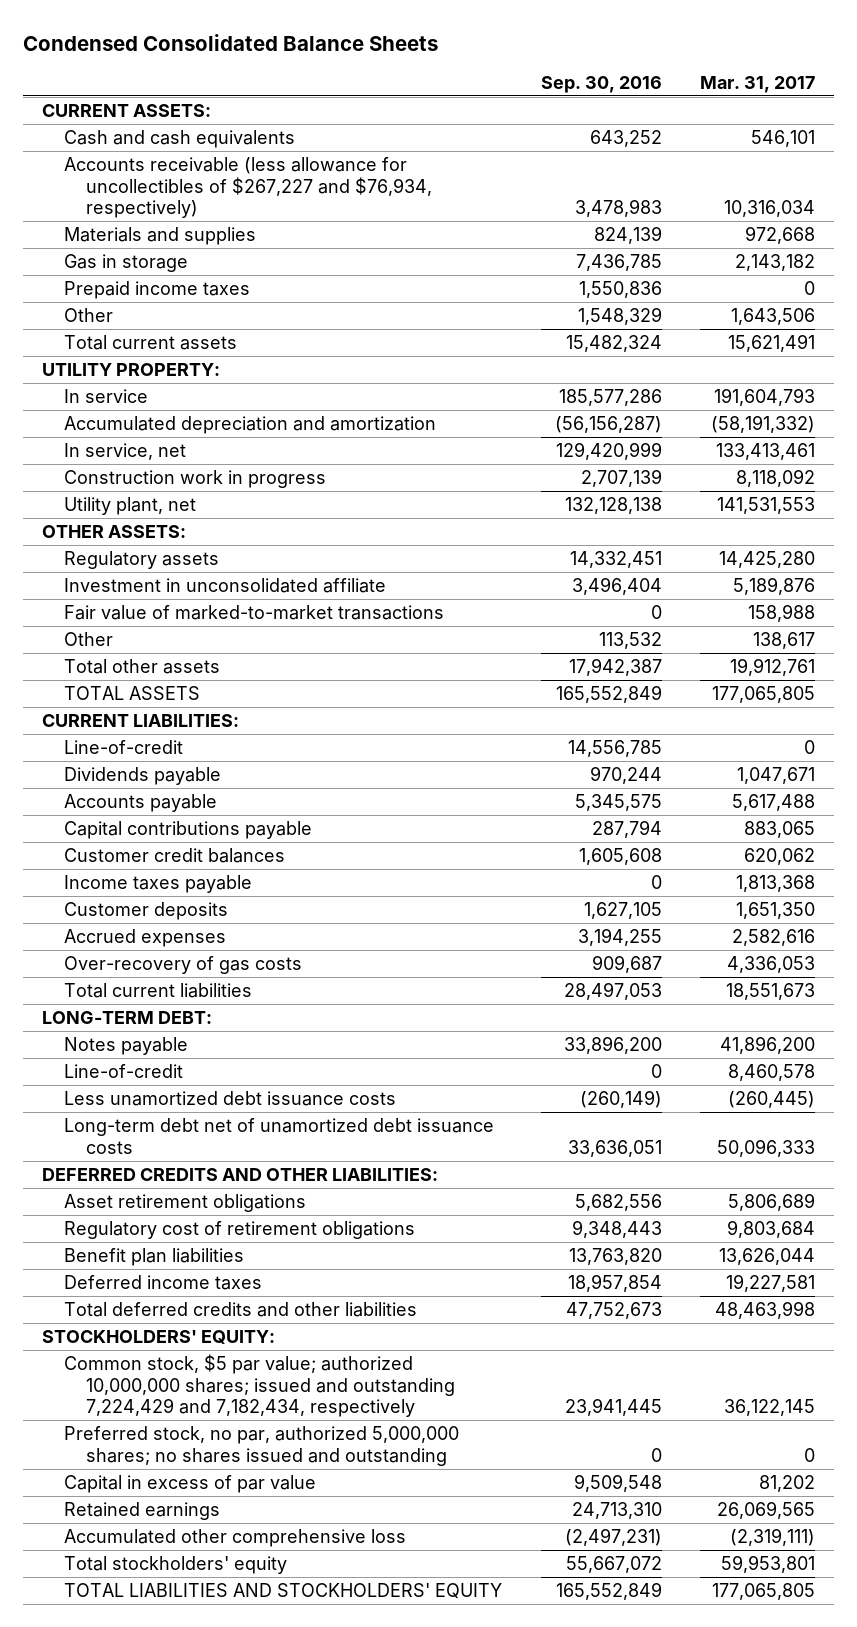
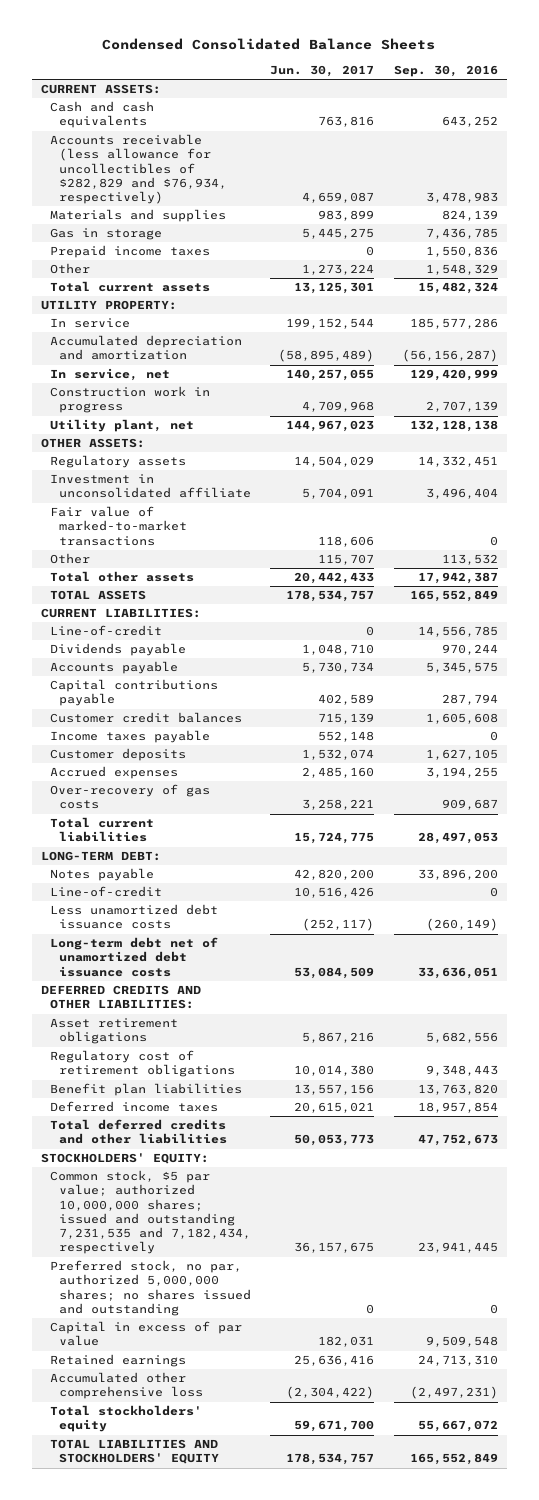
[700,75,816,93] Mar. 31, 2017 -> none
none -> [270,65,375,78] Jun. 30, 2017
[64,157,433,219] Accounts receivable (less allowance for uncollectibles of $267,227 and $76,934, respectively) -> [50,134,228,205] Accounts receivable (less allowance for uncollectibles of $282,829 and $76,934, respectively)
[64,1354,456,1418] Common stock, $5 par value; authorized 10,000,000 shares; issued and outstanding 7,224,429 and 7,182,434, respectively -> [50,1170,252,1255] Common stock, $5 par value; authorized 10,000,000 shares; issued and outstanding 7,231,535 and 7,182,434, respectively

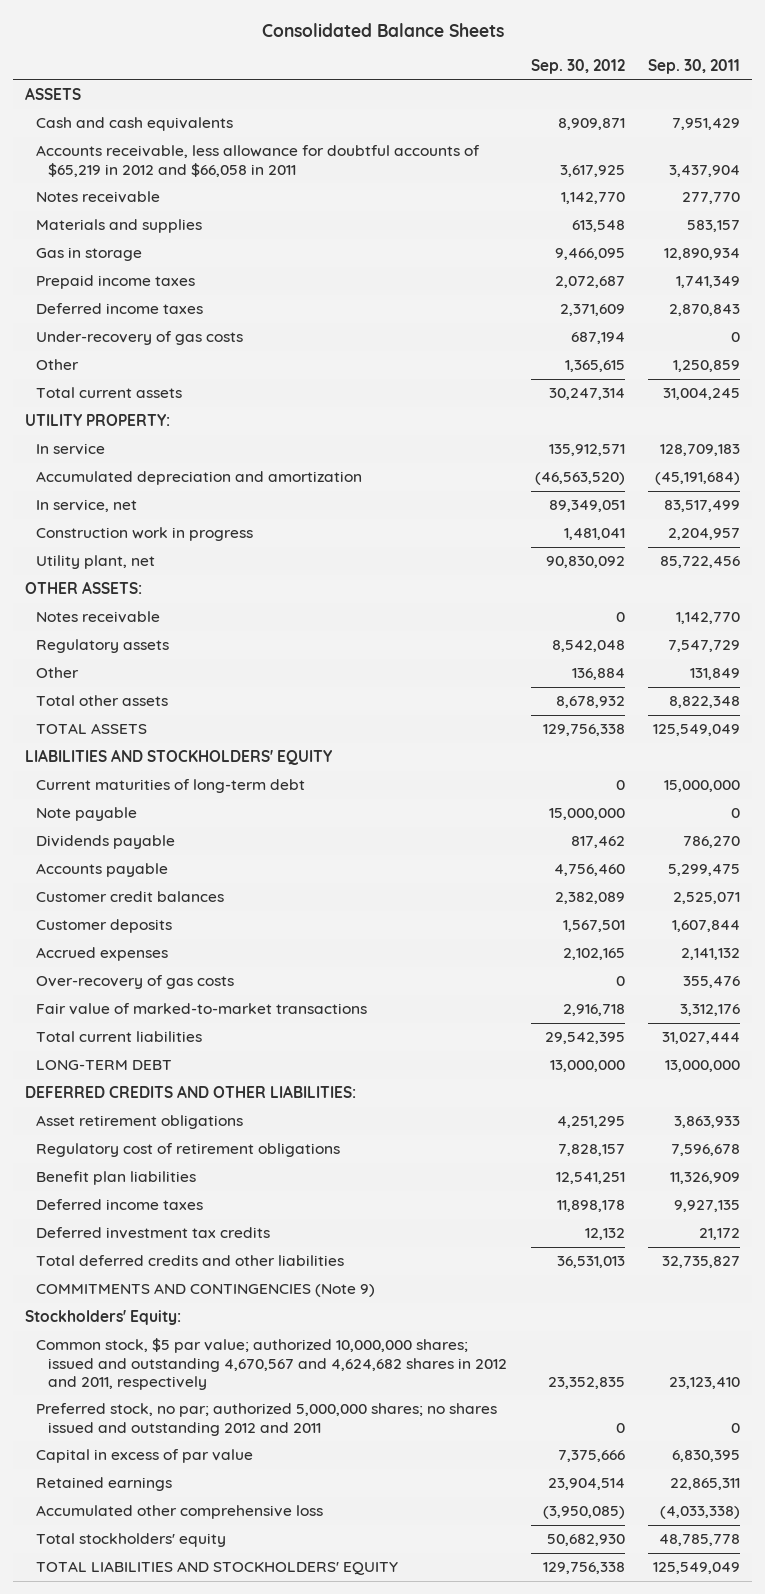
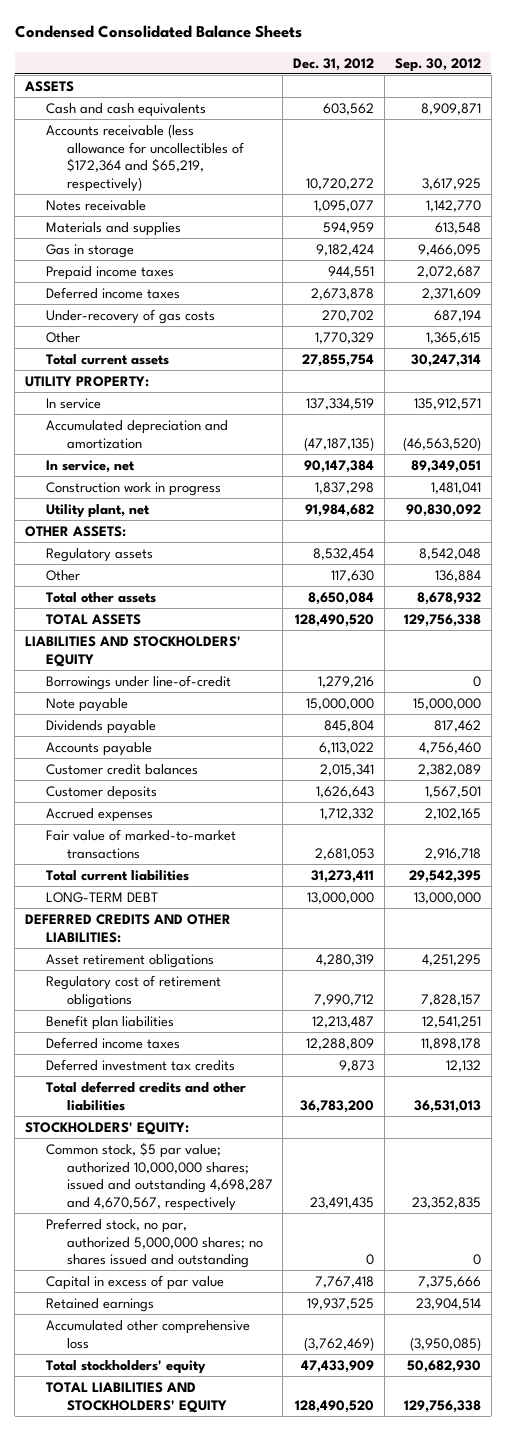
[261,22,504,37] Consolidated Balance Sheets -> [14,25,302,39] Condensed Consolidated Balance Sheets
[648,59,741,75] Sep. 30, 2011 -> none
none -> [293,57,375,71] Dec. 31, 2012
[36,145,481,177] Accounts receivable, less allowance for doubtful accounts of $65,219 in 2012 and $66,058 in 2011 -> [45,123,244,192] Accounts receivable (less allowance for uncollectibles of $172,364 and $65,219, respectively)
[36,611,161,624] Notes receivable -> none
[36,779,306,794] Current maturities of long-term debt -> none
none -> [45,674,231,690] Borrowings under line-of-credit
[36,975,235,990] Over-recovery of gas costs -> none
[36,1283,376,1298] COMMITMENTS AND CONTINGENCIES (Note 9) -> none
[24,1310,181,1326] Stockholders' Equity: -> [25,1121,190,1135] STOCKHOLDERS' EQUITY:
[36,1338,507,1390] Common stock, $5 par value; authorized 10,000,000 shares; issued and outstanding 4,670,567 and 4,624,682 shares in 2012 and 2011, respectively -> [45,1141,273,1211] Common stock, $5 par value; authorized 10,000,000 shares; issued and outstanding 4,698,287 and 4,670,567, respectively
[36,1403,498,1436] Preferred stock, no par; authorized 5,000,000 shares; no shares issued and outstanding 2012 and 2011 -> [45,1217,263,1269] Preferred stock, no par, authorized 5,000,000 shares; no shares issued and outstanding

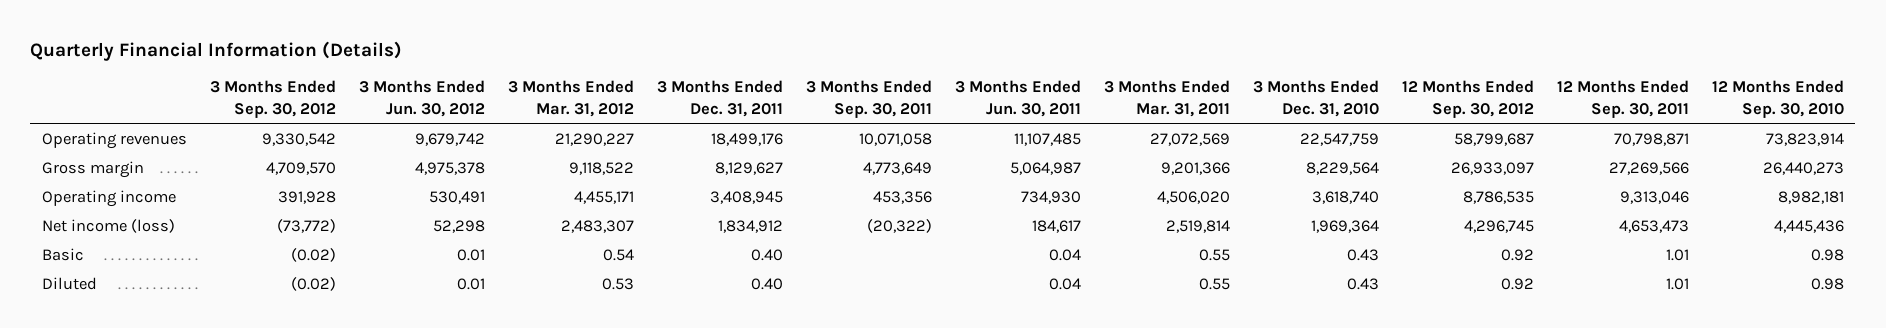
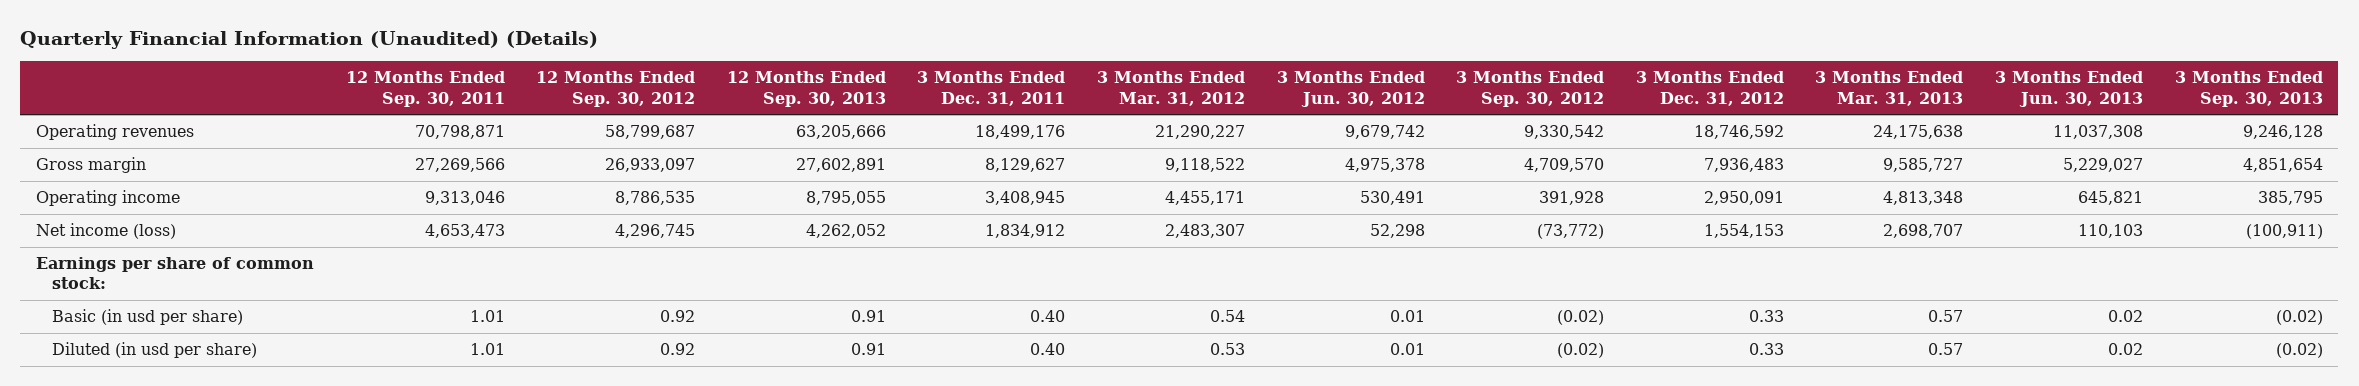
[30,40,403,61] Quarterly Financial Information (Details) -> [20,31,599,50] Quarterly Financial Information (Unaudited) (Details)
[805,80,932,118] 3 Months Ended Sep. 30, 2011 -> none
[954,80,1081,117] 3 Months Ended Jun. 30, 2011 -> none
[1103,80,1230,117] 3 Months Ended Mar. 31, 2011 -> none
[1252,80,1379,117] 3 Months Ended Dec. 31, 2010 -> none
[1711,80,1844,118] 12 Months Ended Sep. 30, 2010 -> none
none -> [726,71,886,107] 12 Months Ended Sep. 30, 2013
none -> [1635,71,1784,106] 3 Months Ended Dec. 31, 2012
none -> [1815,71,1964,106] 3 Months Ended Mar. 31, 2013
none -> [1995,71,2144,107] 3 Months Ended Jun. 30, 2013
none -> [2174,71,2323,107] 3 Months Ended Sep. 30, 2013
none -> [35,257,314,290] Earnings per share of common stock:
[41,247,84,261] Basic -> [52,309,244,326] Basic (in usd per share)
[41,276,97,290] Diluted -> [52,342,258,359] Diluted (in usd per share)

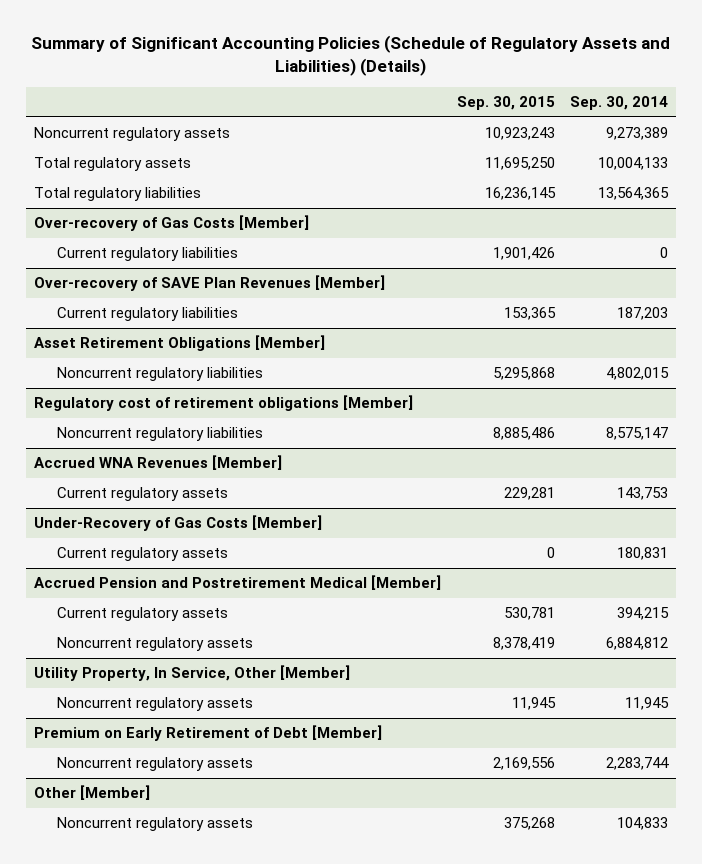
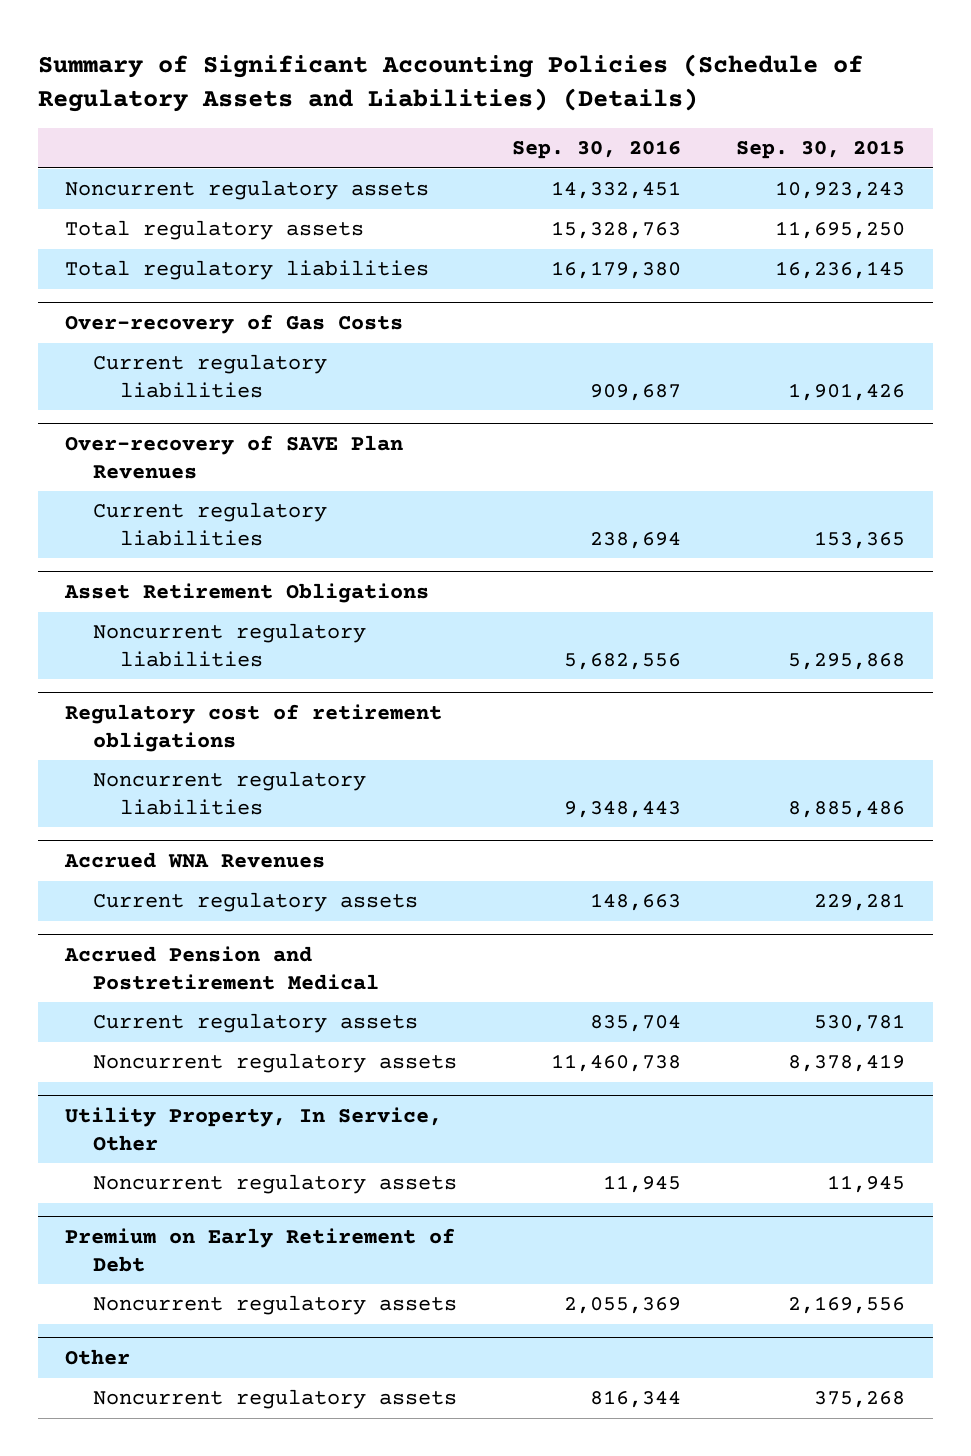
[570,96,669,111] Sep. 30, 2014 -> none
none -> [512,140,682,160] Sep. 30, 2016
[33,215,309,232] Over-recovery of Gas Costs [Member] -> [65,314,404,335] Over-recovery of Gas Costs
[33,275,385,292] Over-recovery of SAVE Plan Revenues [Member] -> [65,435,404,479] Over-recovery of SAVE Plan Revenues
[33,335,325,352] Asset Retirement Obligations [Member] -> [64,583,430,604] Asset Retirement Obligations
[33,395,413,412] Regulatory cost of retirement obligations [Member] -> [65,704,443,752] Regulatory cost of retirement obligations
[33,455,282,471] Accrued WNA Revenues [Member] -> [64,852,326,869] Accrued WNA Revenues
[33,515,322,532] Under-Recovery of Gas Costs [Member] -> none
[57,547,229,562] Current regulatory assets -> none
[33,575,441,591] Accrued Pension and Postretirement Medical [Member] -> [64,946,379,990] Accrued Pension and Postretirement Medical
[33,665,350,682] Utility Property, In Service, Other [Member] -> [65,1107,443,1151] Utility Property, In Service, Other
[33,725,382,742] Premium on Early Retirement of Debt [Member] -> [65,1228,456,1272] Premium on Early Retirement of Debt
[33,785,150,801] Other [Member] -> [65,1349,131,1366] Other

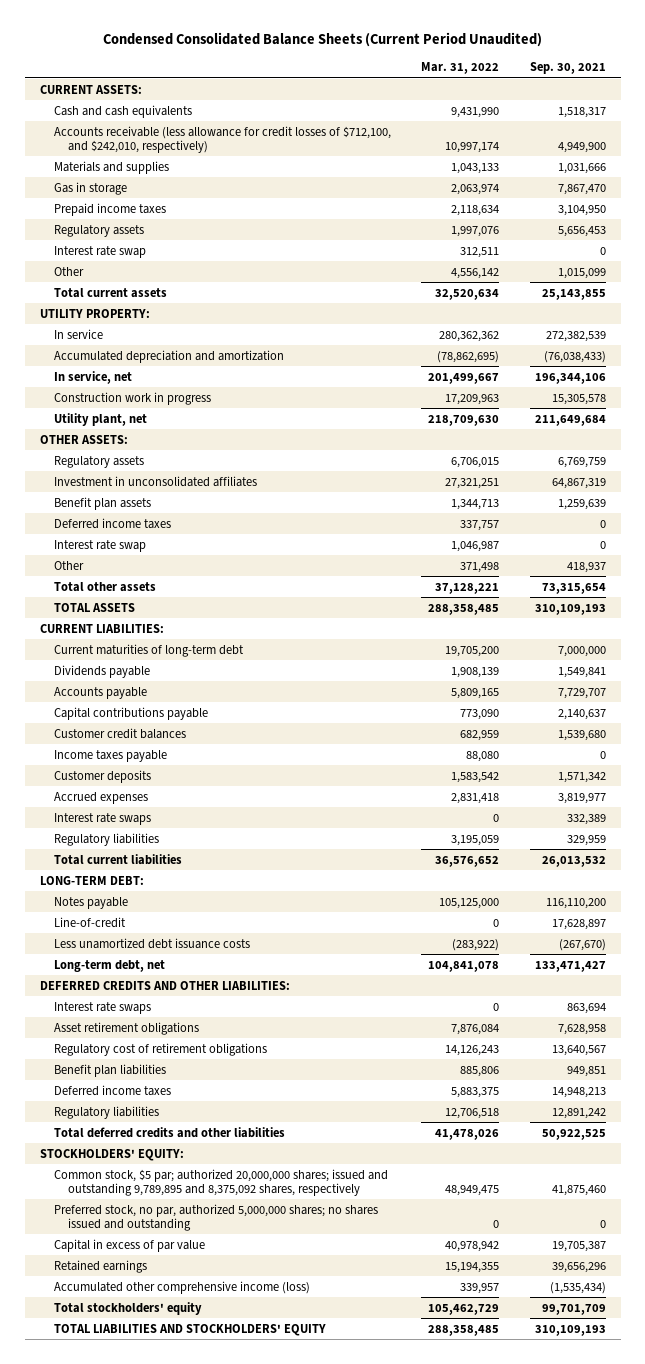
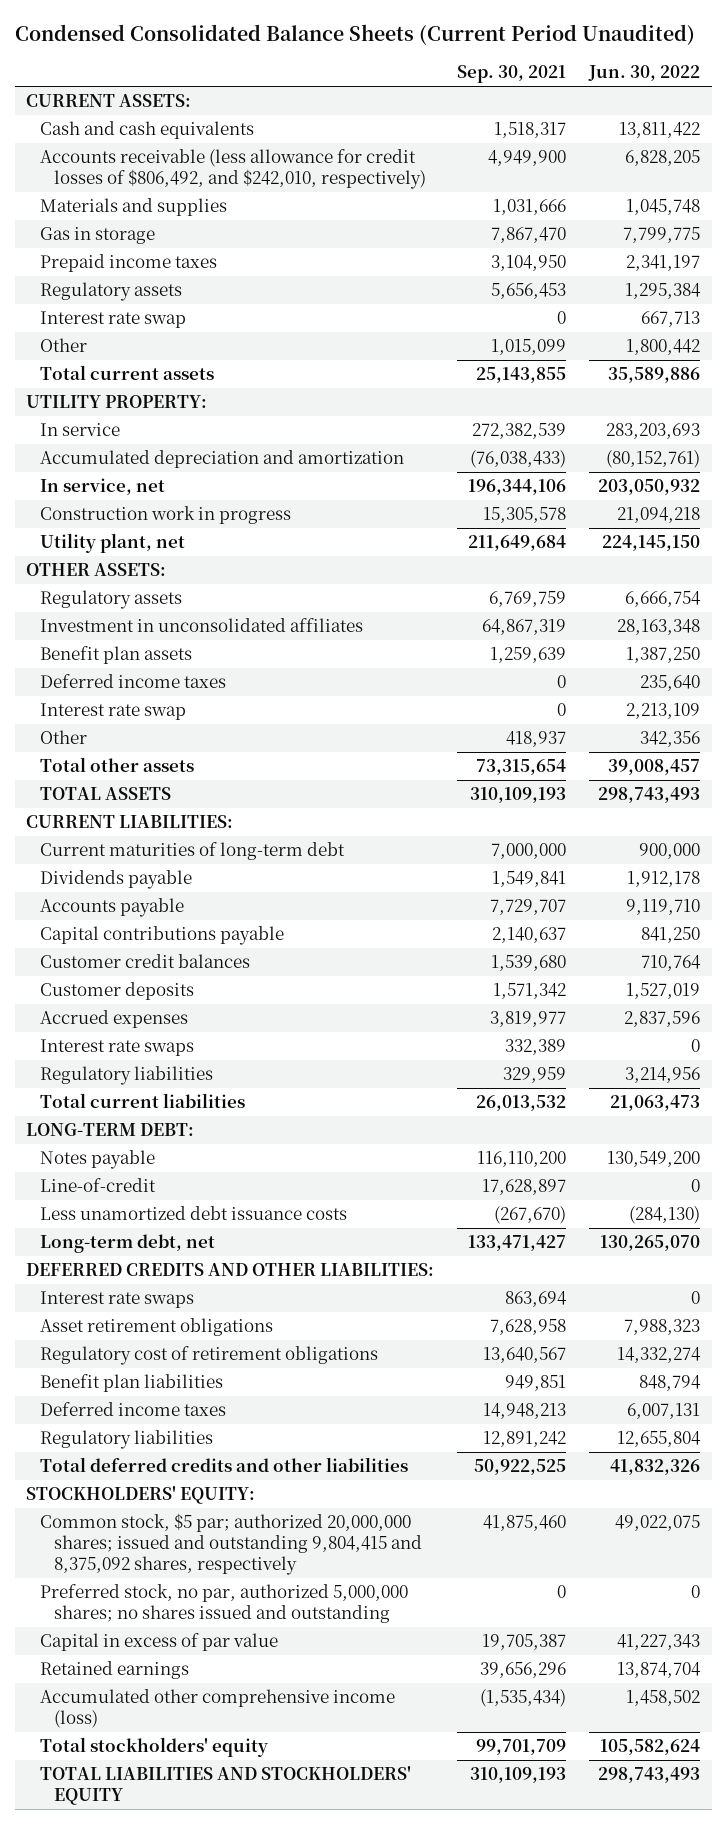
[421,62,500,75] Mar. 31, 2022 -> none
none -> [588,65,701,82] Jun. 30, 2022
[54,125,392,154] Accounts receivable (less allowance for credit losses of $712,100, and $242,010, respectively) -> [40,149,427,190] Accounts receivable (less allowance for credit losses of $806,492, and $242,010, respectively)
[54,749,168,762] Income taxes payable -> none
[54,1168,389,1197] Common stock, $5 par; authorized 20,000,000 shares; issued and outstanding 9,789,895 and 8,375,092 shares, respectively -> [40,1513,423,1576] Common stock, $5 par; authorized 20,000,000 shares; issued and outstanding 9,804,415 and 8,375,092 shares, respectively

